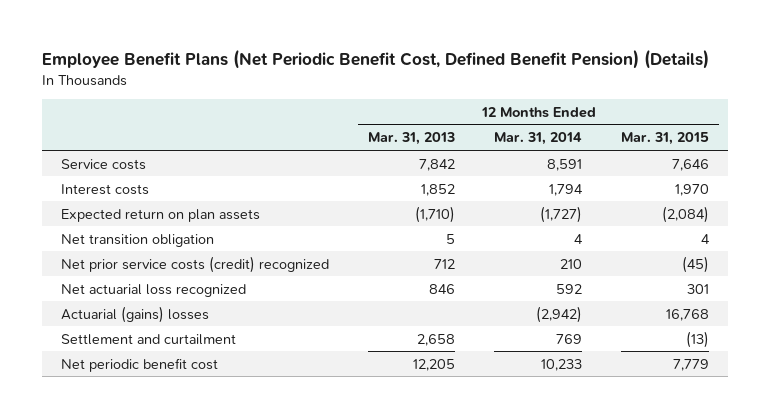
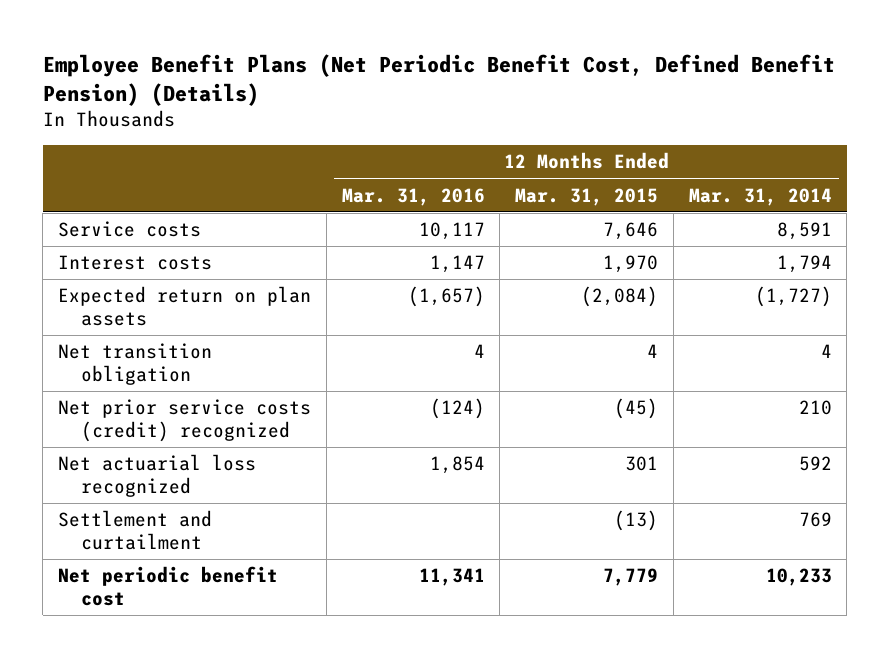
[368,132,456,146] Mar. 31, 2013 -> none
none -> [341,187,485,206] Mar. 31, 2016
[61,305,210,323] Actuarial (gains) losses -> none

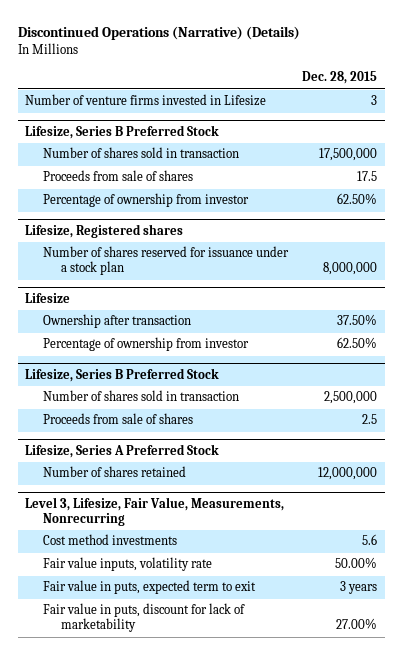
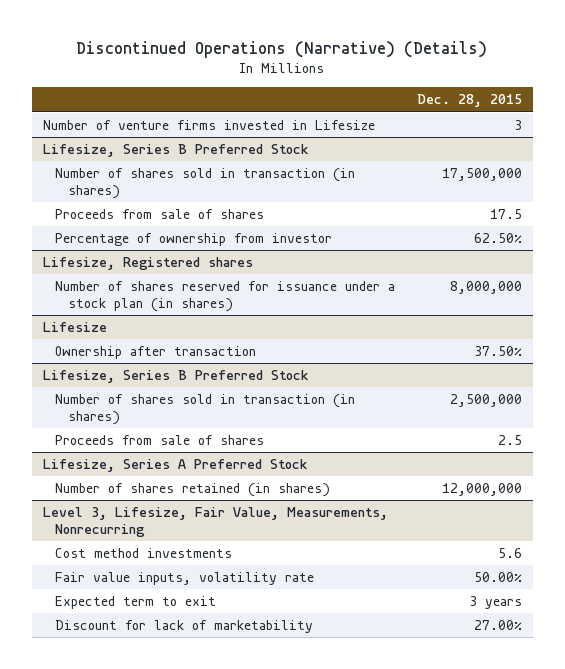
[43,147,240,159] Number of shares sold in transaction -> [55,167,356,200] Number of shares sold in transaction (in shares)
[43,246,290,276] Number of shares reserved for issuance under a stock plan -> [55,280,396,313] Number of shares reserved for issuance under a stock plan (in shares)
[43,337,250,352] Percentage of ownership from investor -> none
[43,390,240,402] Number of shares sold in transaction -> [55,393,356,426] Number of shares sold in transaction (in shares)
[43,466,187,478] Number of shares retained -> [55,482,331,497] Number of shares retained (in shares)
[43,580,257,595] Fair value in puts, expected term to exit -> [55,595,217,609] Expected term to exit
[43,603,246,633] Fair value in puts, discount for lack of marketability -> [55,619,314,633] Discount for lack of marketability

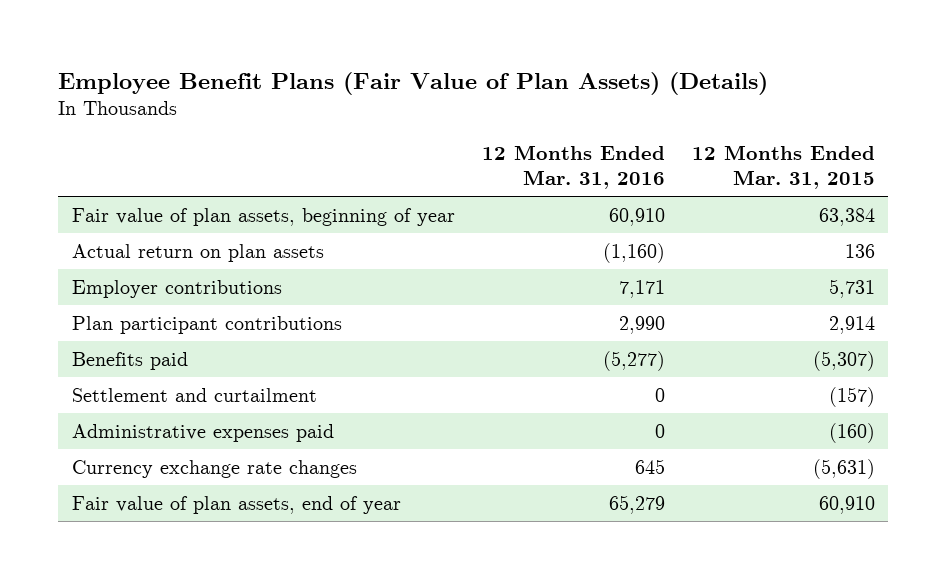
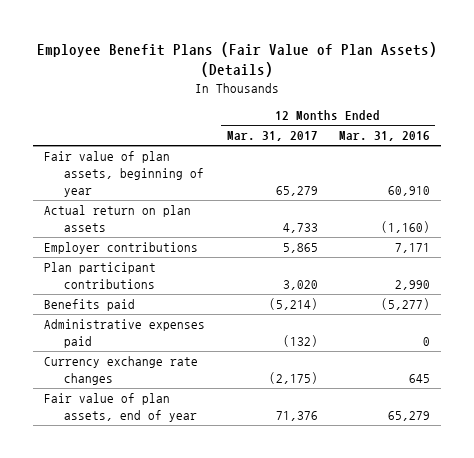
[691,144,875,189] 12 Months Ended Mar. 31, 2015 -> none
none -> [226,131,318,142] Mar. 31, 2017
[71,387,317,402] Settlement and curtailment -> none

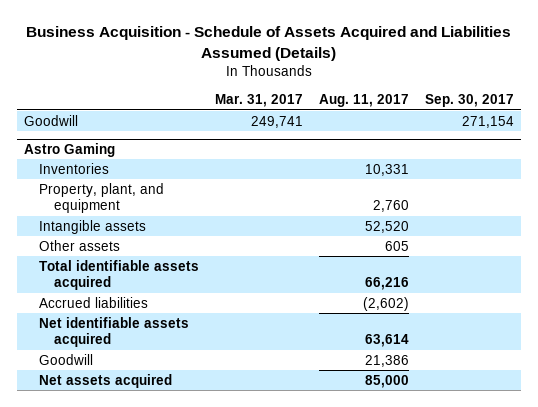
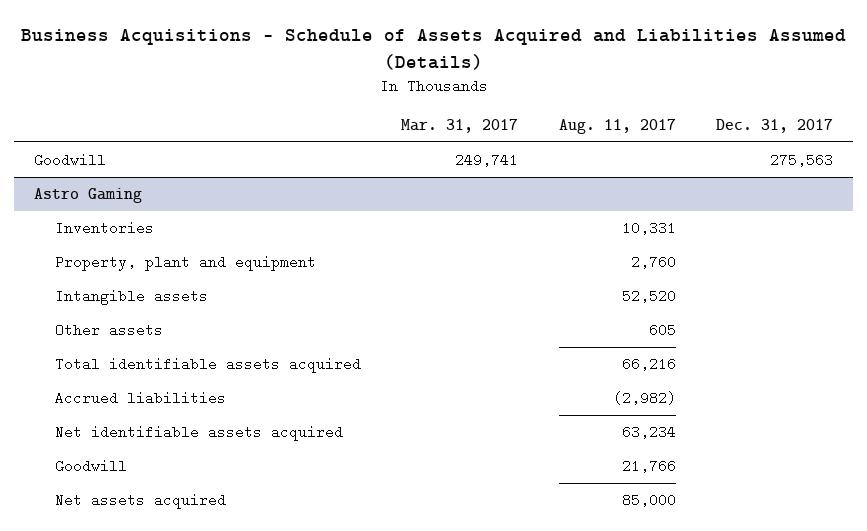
[25,26,511,61] Business Acquisition - Schedule of Assets Acquired and Liabilities Assumed (Details) -> [20,28,846,70] Business Acquisitions - Schedule of Assets Acquired and Liabilities Assumed (Details)
[424,94,514,108] Sep. 30, 2017 -> none
none -> [716,118,834,133] Dec. 31, 2017
[39,182,165,213] Property, plant, and equipment -> [54,255,316,272] Property, plant and equipment
[362,296,409,311] (2,602) -> [612,391,676,406] (2,982)
[364,333,409,347] 63,614 -> [621,425,676,440] 63,234
[364,354,409,367] 21,386 -> [621,459,676,474] 21,766

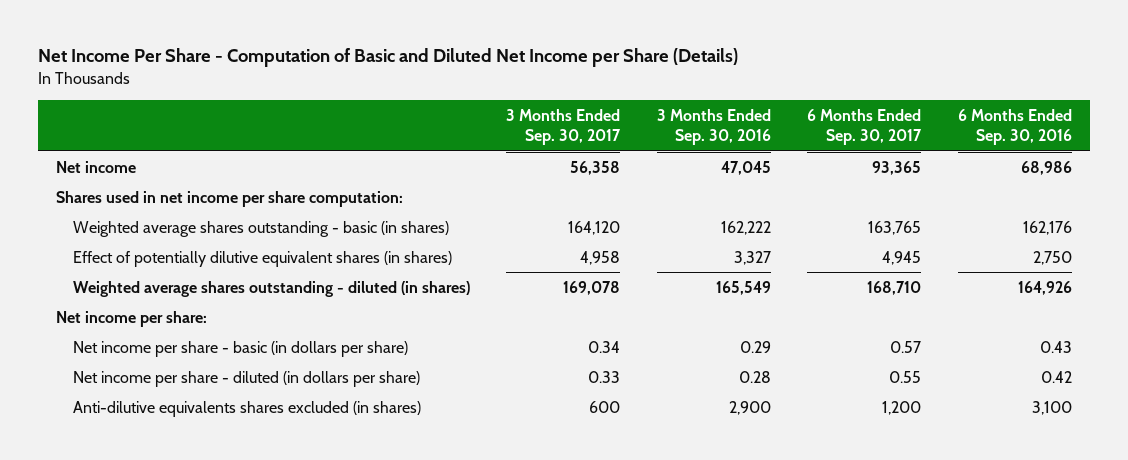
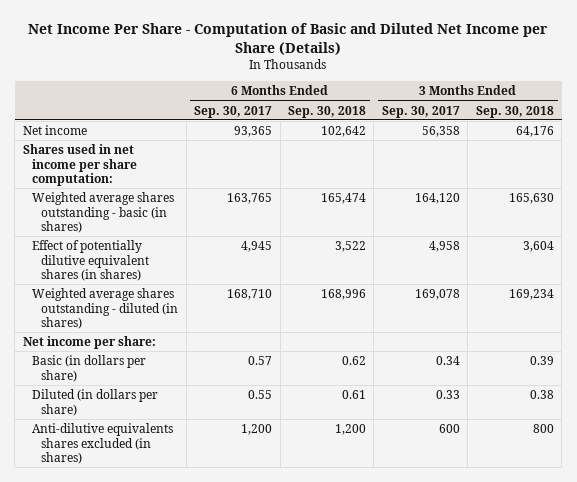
[656,108,771,146] 3 Months Ended Sep. 30, 2016 -> none
[957,108,1072,146] 6 Months Ended Sep. 30, 2016 -> none
none -> [287,105,366,118] Sep. 30, 2018
none -> [475,105,554,118] Sep. 30, 2018
[72,340,408,357] Net income per share - basic (in dollars per share) -> [31,355,146,382] Basic (in dollars per share)
[72,370,420,387] Net income per share - diluted (in dollars per share) -> [31,389,158,416] Diluted (in dollars per share)

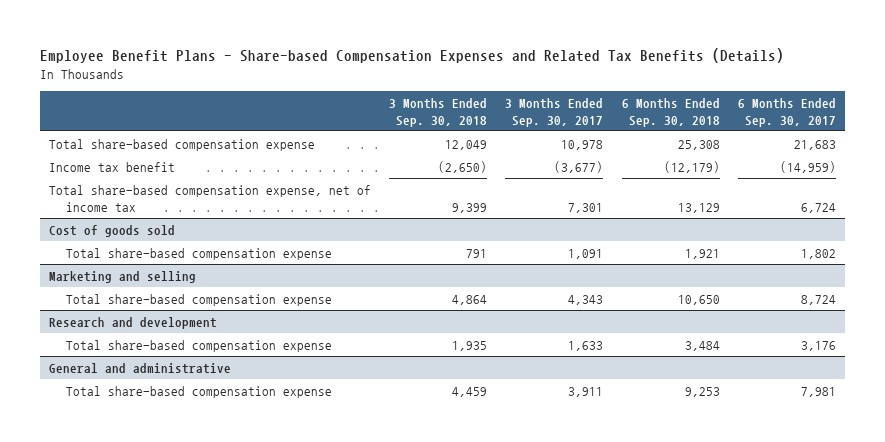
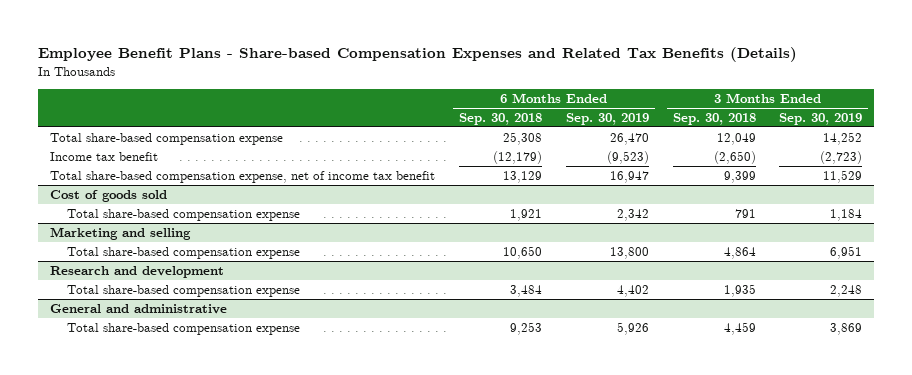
[505,97,604,127] 3 Months Ended Sep. 30, 2017 -> none
[737,97,836,127] 6 Months Ended Sep. 30, 2017 -> none
none -> [565,113,649,126] Sep. 30, 2019
none -> [779,113,863,126] Sep. 30, 2019
[49,184,372,212] Total share-based compensation expense, net of income tax -> [49,170,435,183] Total share-based compensation expense, net of income tax benefit

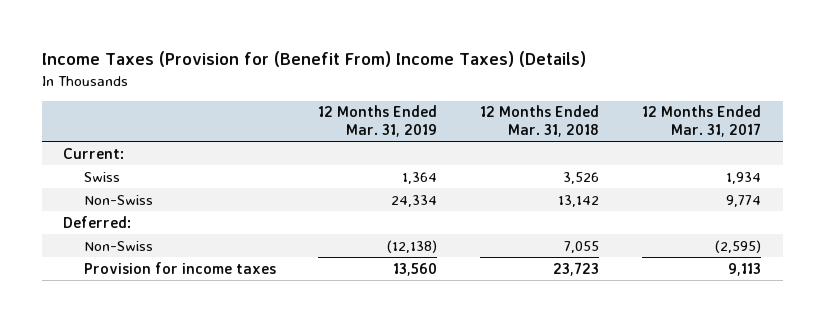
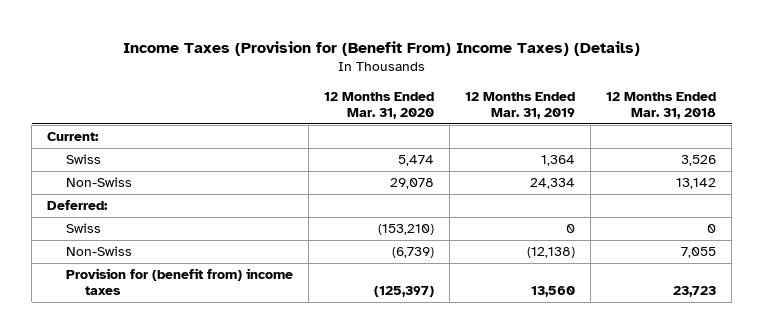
[642,105,762,137] 12 Months Ended Mar. 31, 2017 -> none
none -> [324,91,435,120] 12 Months Ended Mar. 31, 2020
none -> [66,222,102,233] Swiss
[83,261,276,274] Provision for income taxes -> [66,267,294,296] Provision for (benefit from) income taxes

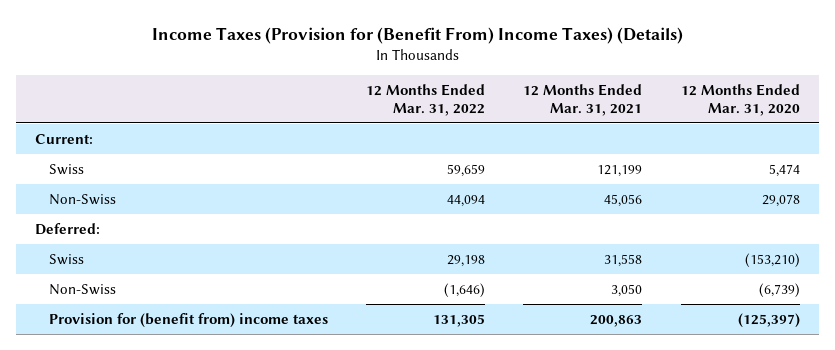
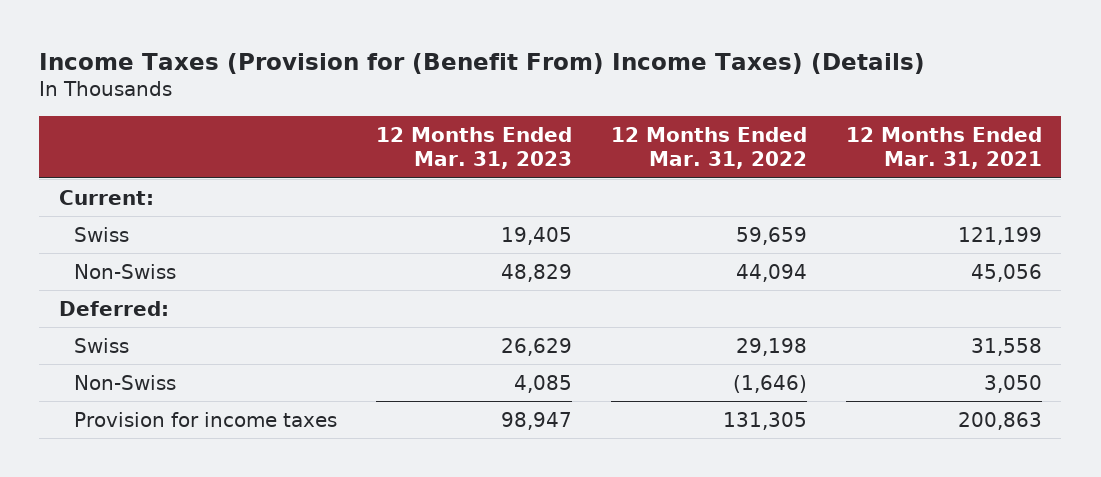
[680,83,800,116] 12 Months Ended Mar. 31, 2020 -> none
none -> [375,126,572,170] 12 Months Ended Mar. 31, 2023
[48,312,328,328] Provision for (benefit from) income taxes -> [73,411,337,427] Provision for income taxes

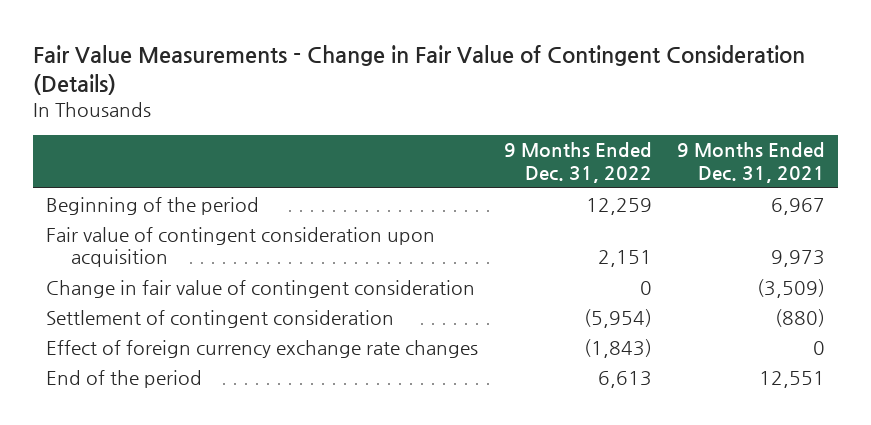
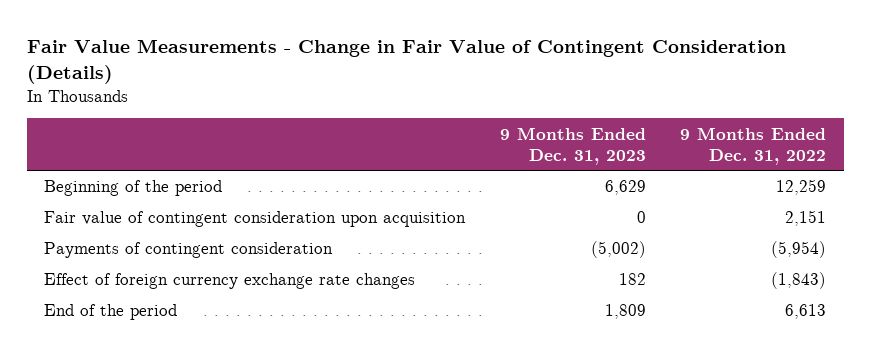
[677,142,826,184] 9 Months Ended Dec. 31, 2021 -> none
none -> [499,126,646,165] 9 Months Ended Dec. 31, 2023
[46,279,476,298] Change in fair value of contingent consideration -> none
[46,309,395,328] Settlement of contingent consideration -> [44,242,334,259] Payments of contingent consideration

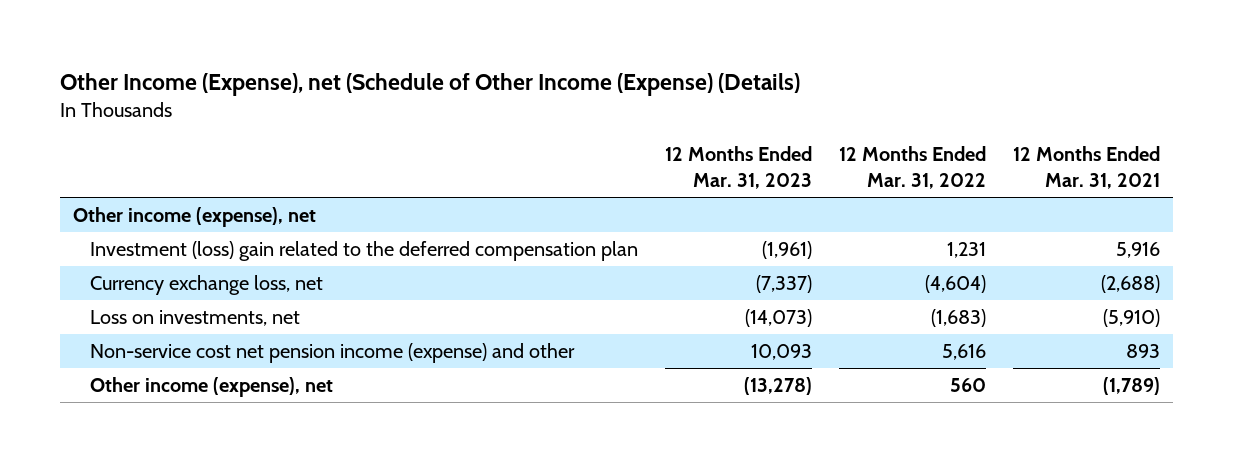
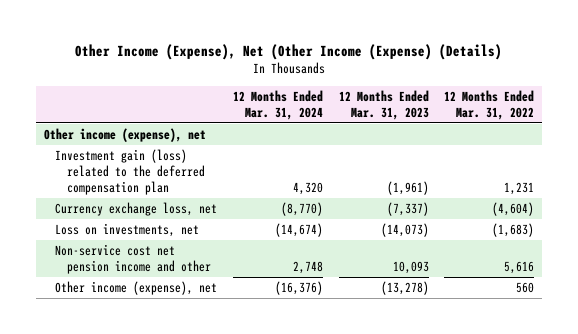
[59,73,800,97] Other Income (Expense), net (Schedule of Other Income (Expense) (Details) -> [75,43,503,60] Other Income (Expense), Net (Other Income (Expense) (Details)
[1012,146,1160,190] 12 Months Ended Mar. 31, 2021 -> none
none -> [233,89,324,120] 12 Months Ended Mar. 31, 2024
[89,241,638,262] Investment (loss) gain related to the deferred compensation plan -> [55,148,206,196] Investment gain (loss) related to the deferred compensation plan
[89,343,575,364] Non-service cost net pension income (expense) and other -> [55,243,212,274] Non-service cost net pension income and other

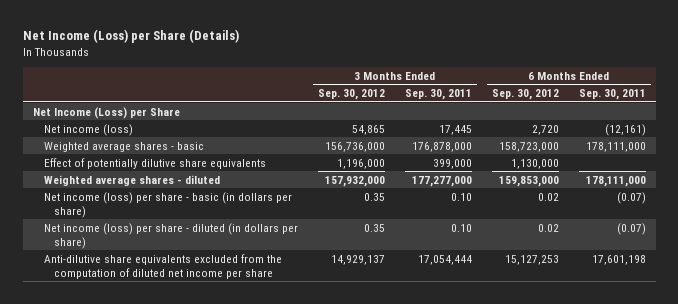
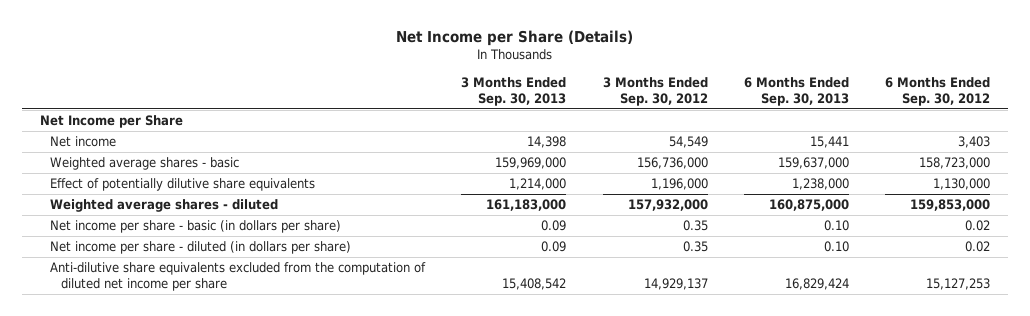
[22,29,239,44] Net Income (Loss) per Share (Details) -> [395,29,633,46] Net Income per Share (Details)
[404,88,472,100] Sep. 30, 2011 -> none
[578,88,646,100] Sep. 30, 2011 -> none
none -> [461,76,567,107] 3 Months Ended Sep. 30, 2013
none -> [743,76,849,107] 6 Months Ended Sep. 30, 2013
[32,106,180,119] Net Income (Loss) per Share -> [39,115,183,129] Net Income per Share
[43,123,133,136] Net income (loss) -> [50,136,117,148] Net income
[351,124,385,135] 54,865 -> [668,136,708,149] 54,549
[531,124,559,135] 2,720 -> [957,136,990,149] 3,403
[43,191,292,218] Net income (loss) per share - basic (in dollars per share) -> [50,220,342,234] Net income per share - basic (in dollars per share)
[43,222,298,249] Net income (loss) per share - diluted (in dollars per share) -> [50,241,352,255] Net income per share - diluted (in dollars per share)

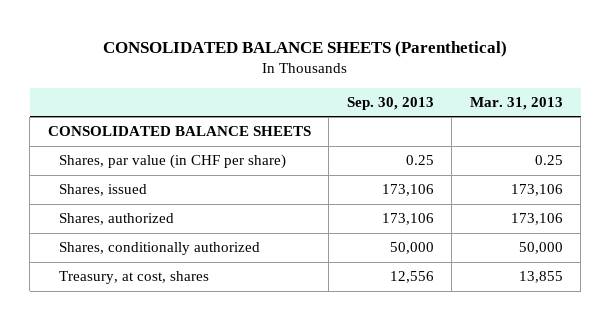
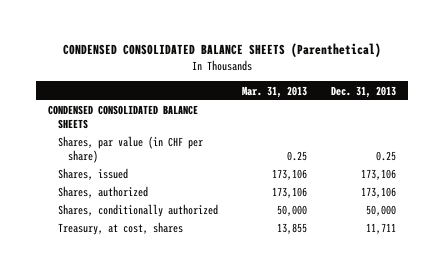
[103,40,508,57] CONSOLIDATED BALANCE SHEETS (Parenthetical) -> [63,43,382,58] CONDENSED CONSOLIDATED BALANCE SHEETS (Parenthetical)
[346,96,434,110] Sep. 30, 2013 -> none
none -> [330,85,396,98] Dec. 31, 2013
[47,126,311,137] CONSOLIDATED BALANCE SHEETS -> [48,105,199,130] CONDENSED CONSOLIDATED BALANCE SHEETS

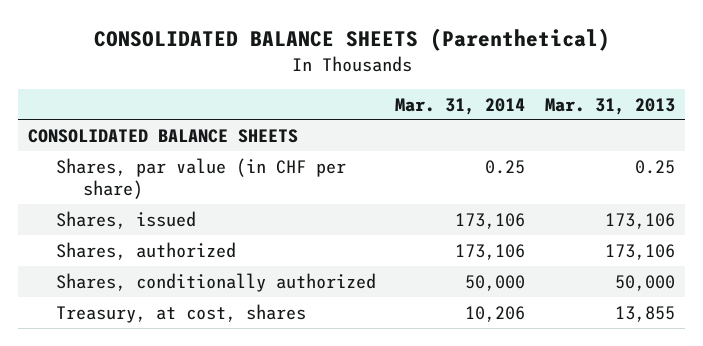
[63,43,382,58] CONDENSED CONSOLIDATED BALANCE SHEETS (Parenthetical) -> [93,28,610,52] CONSOLIDATED BALANCE SHEETS (Parenthetical)
[330,85,396,98] Dec. 31, 2013 -> none
none -> [395,97,526,115] Mar. 31, 2014
[48,105,199,130] CONDENSED CONSOLIDATED BALANCE SHEETS -> [28,128,299,143] CONSOLIDATED BALANCE SHEETS

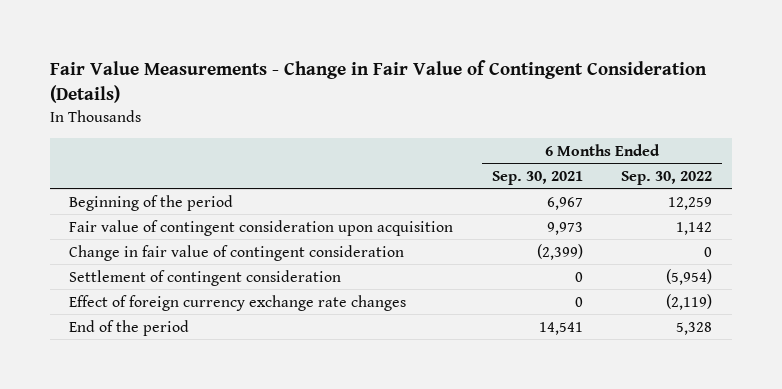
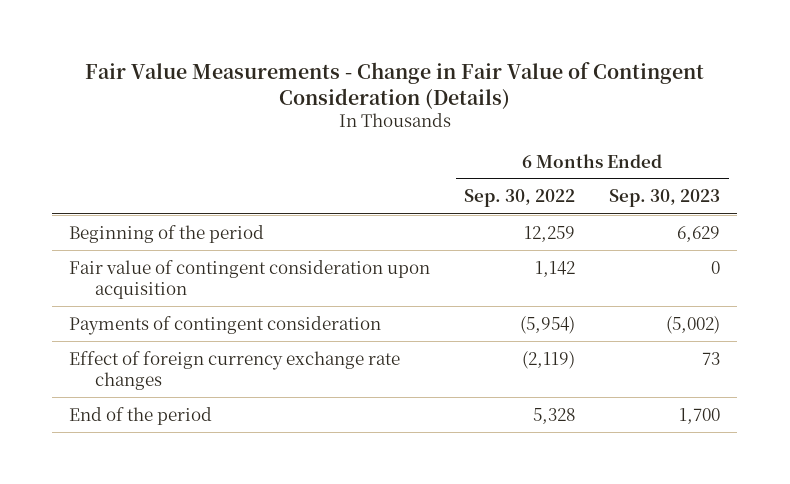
[491,170,583,185] Sep. 30, 2021 -> none
none -> [609,189,721,208] Sep. 30, 2023
[69,244,405,261] Change in fair value of contingent consideration -> none
[69,269,342,286] Settlement of contingent consideration -> [69,315,382,335] Payments of contingent consideration

